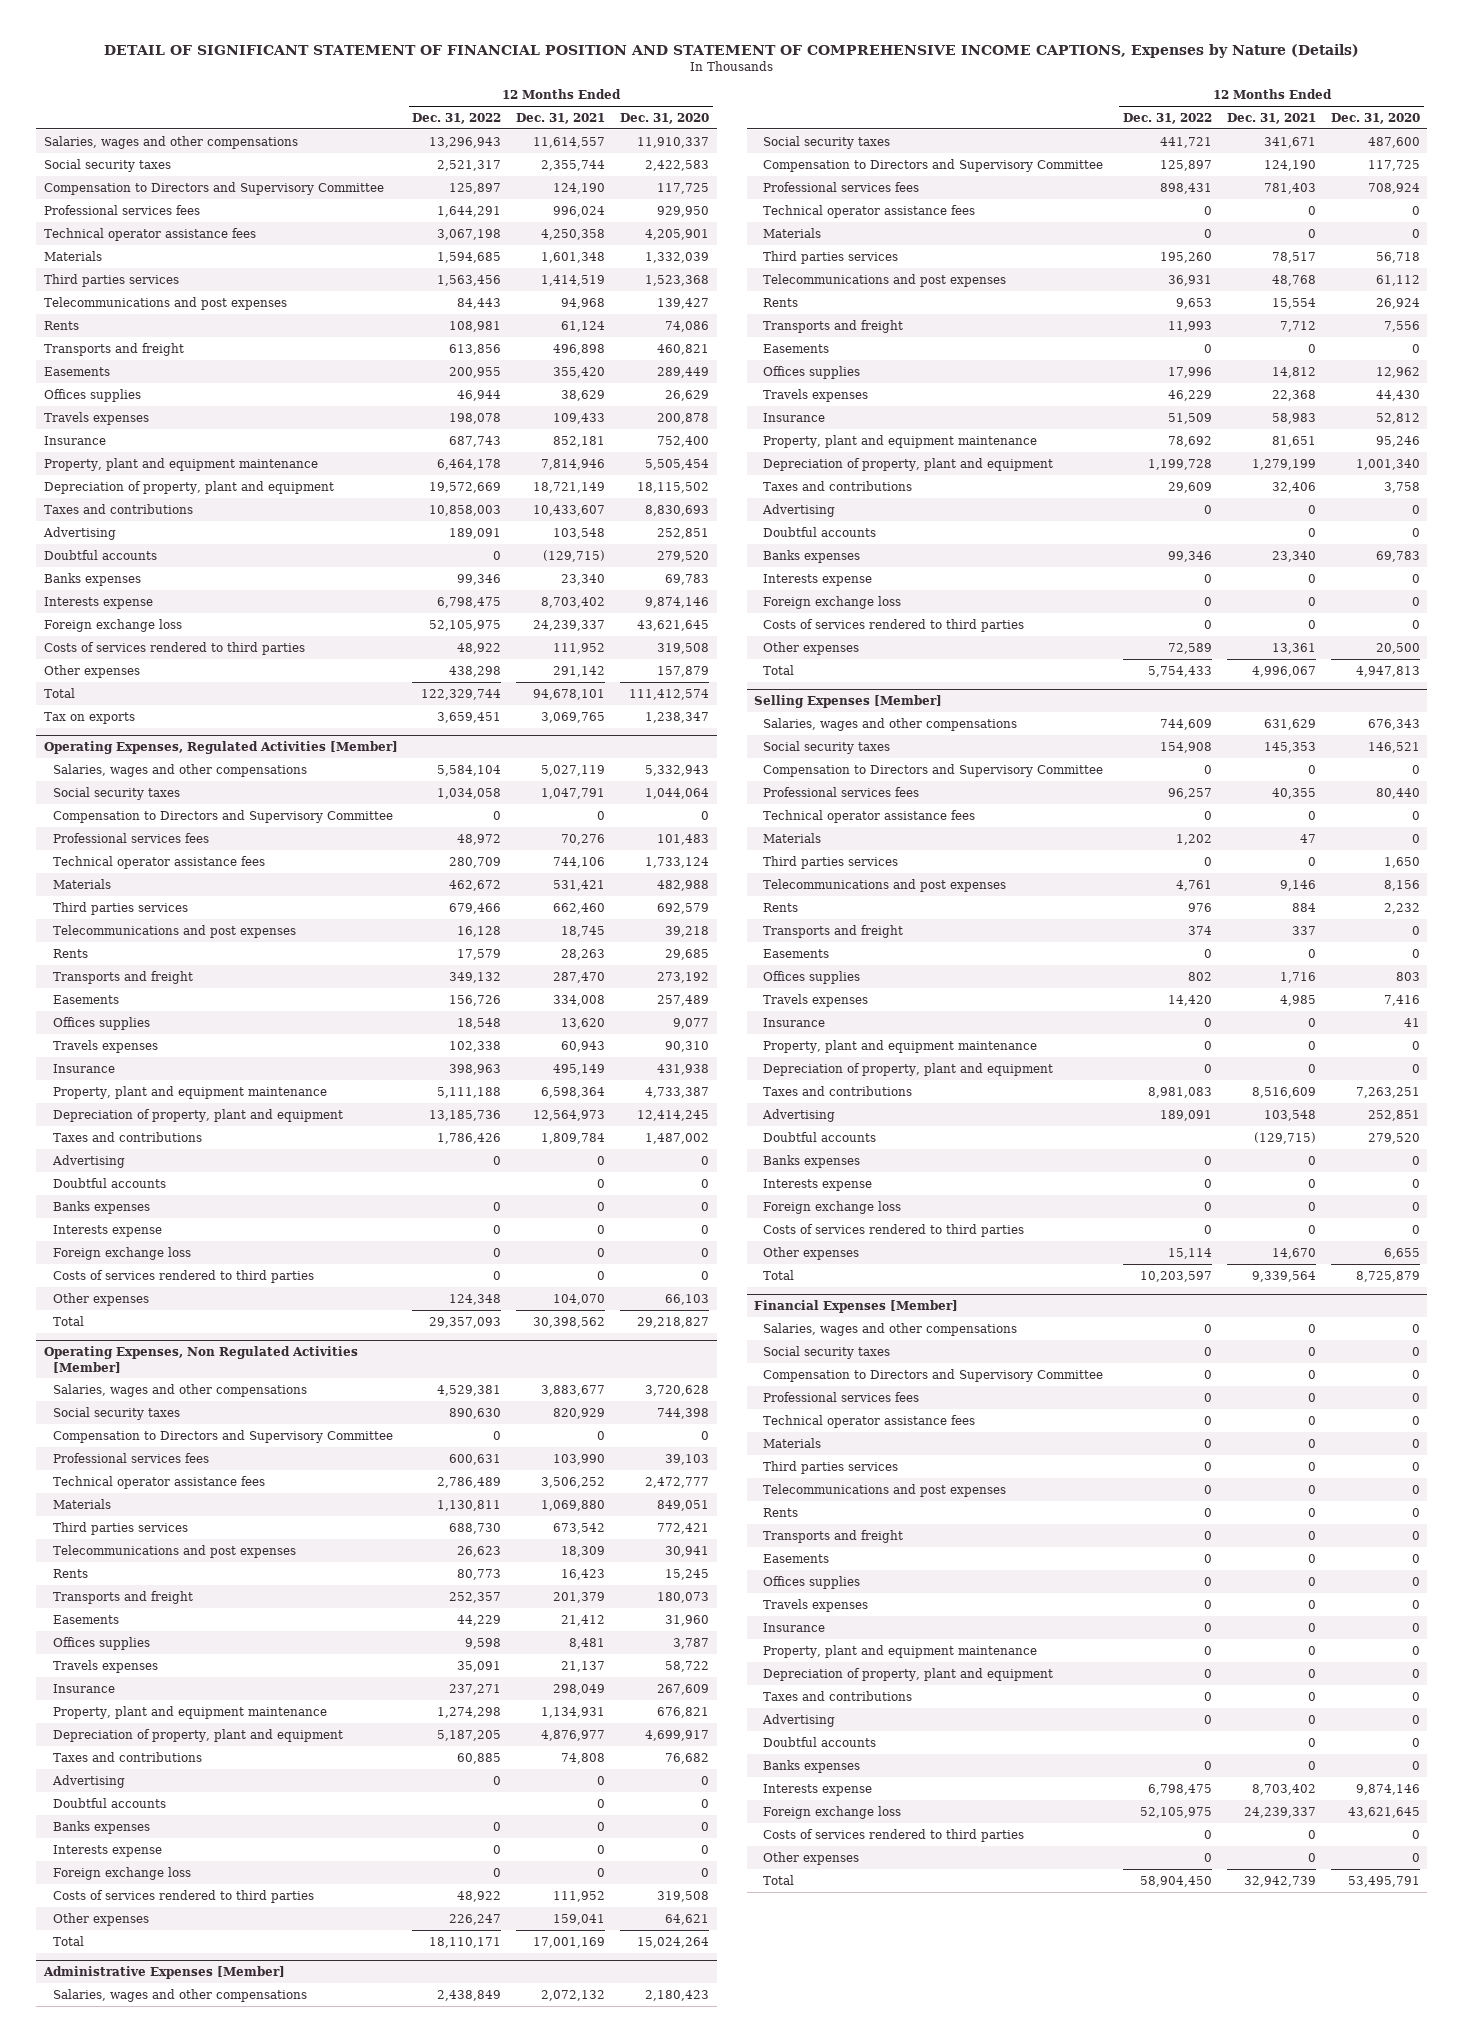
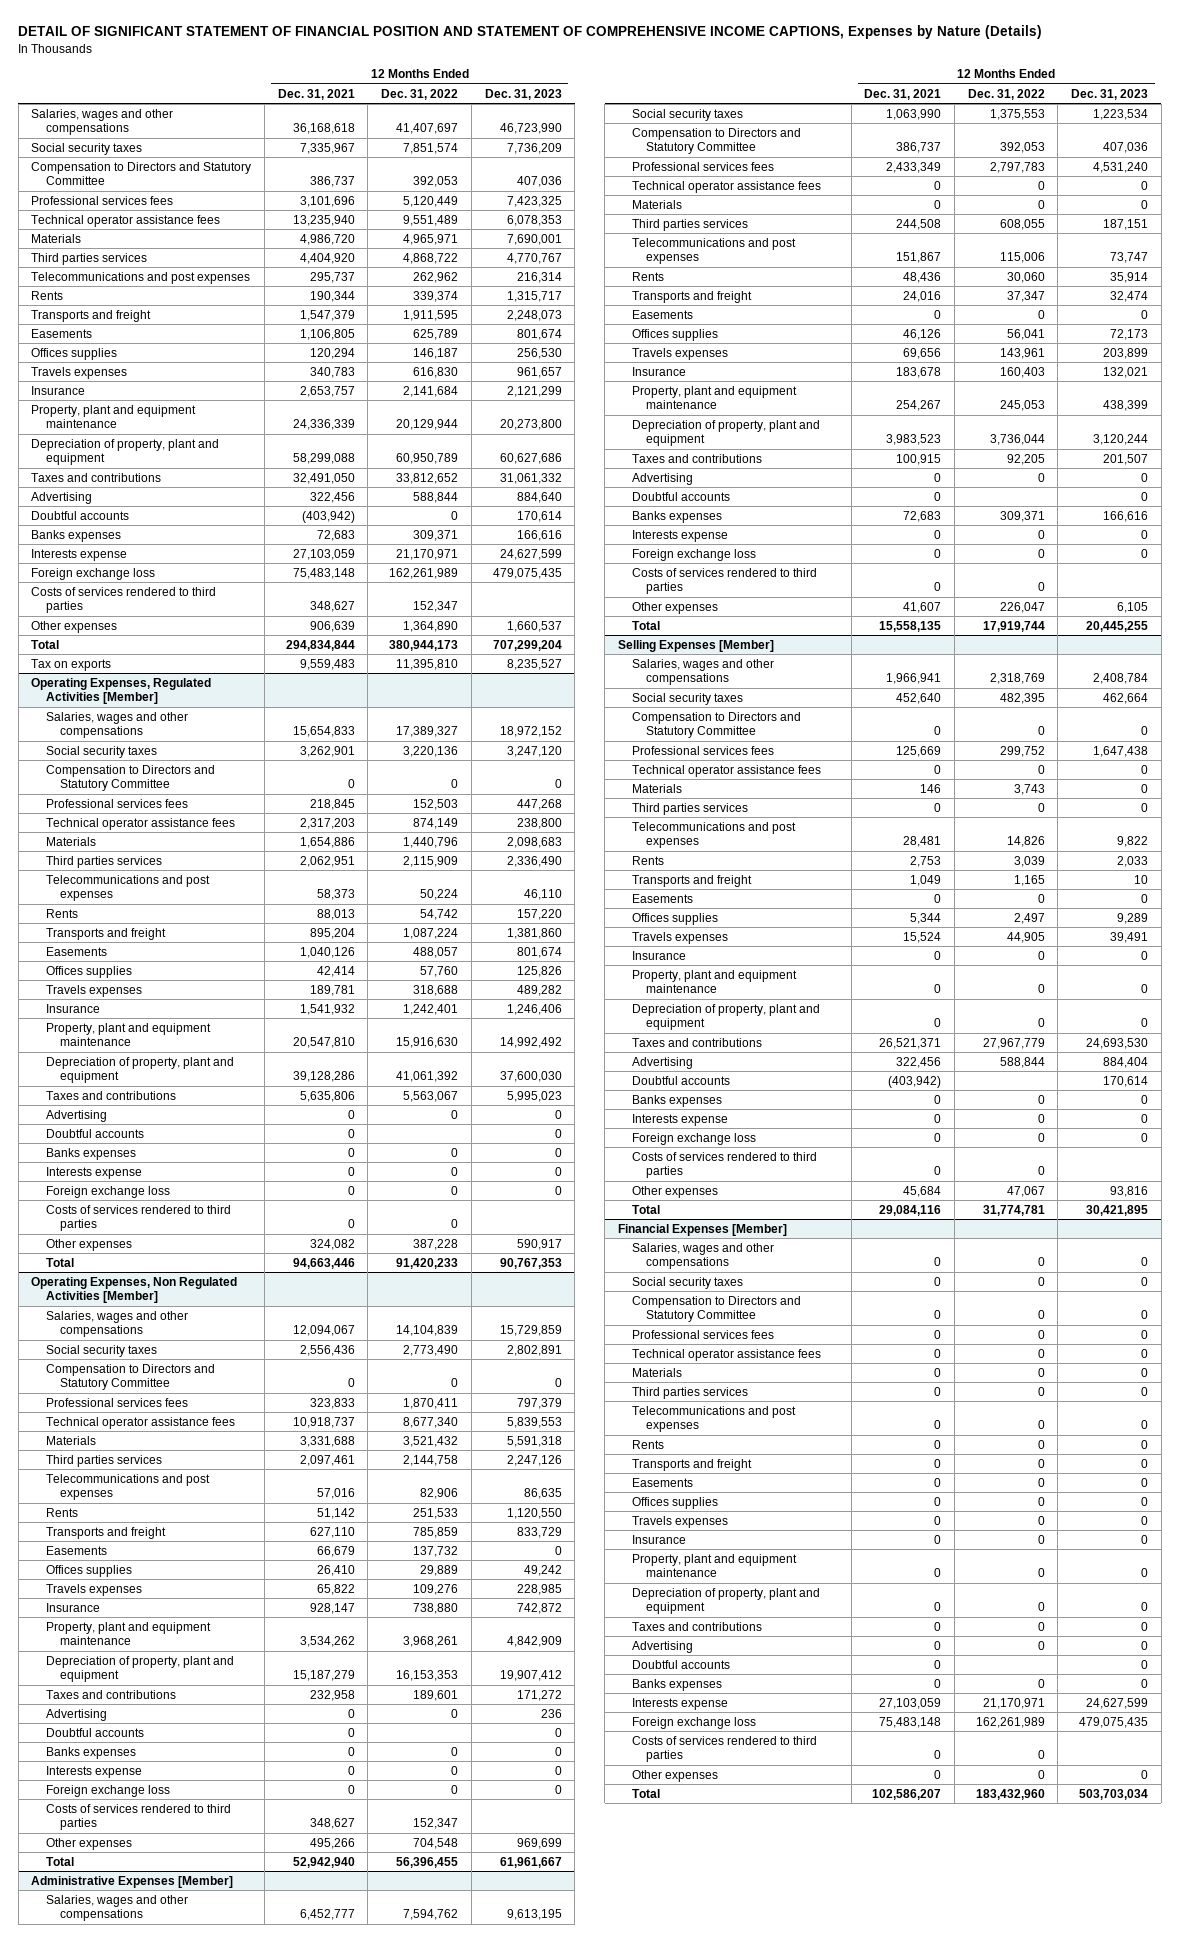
[620,112,710,124] Dec. 31, 2020 -> none
none -> [484,88,562,100] Dec. 31, 2023
[429,136,502,148] 13,296,943 -> [396,123,459,135] 41,407,697
[533,136,606,148] 11,614,557 -> [292,123,355,135] 36,168,618
[437,159,502,171] 2,521,317 -> [403,142,459,154] 7,851,574
[541,159,606,171] 2,355,744 -> [299,142,355,154] 7,335,967
[43,181,384,195] Compensation to Directors and Supervisory Committee -> [31,161,252,186] Compensation to Directors and Statutory Committee
[449,182,502,194] 125,897 -> [413,176,459,188] 392,053
[553,182,606,194] 124,190 -> [309,176,355,188] 386,737
[437,205,502,217] 1,644,291 -> [403,195,459,207] 5,120,449
[553,205,606,217] 996,024 -> [299,195,355,207] 3,101,696
[437,228,502,240] 3,067,198 -> [403,214,459,226] 9,551,489
[541,228,606,240] 4,250,358 -> [292,214,355,226] 13,235,940
[437,251,502,263] 1,594,685 -> [403,233,459,245] 4,965,971
[541,251,606,263] 1,601,348 -> [299,233,355,245] 4,986,720
[437,274,502,286] 1,563,456 -> [403,252,459,264] 4,868,722
[541,274,606,286] 1,414,519 -> [299,252,355,264] 4,404,920
[457,297,502,309] 84,443 -> [413,271,459,283] 262,962
[561,297,606,309] 94,968 -> [309,271,355,283] 295,737
[449,320,502,332] 108,981 -> [413,290,459,302] 339,374
[561,320,606,332] 61,124 -> [309,290,355,302] 190,344
[449,343,502,355] 613,856 -> [403,309,459,321] 1,911,595
[553,343,606,355] 496,898 -> [299,309,355,321] 1,547,379
[449,366,502,378] 200,955 -> [413,328,459,340] 625,789
[553,366,606,378] 355,420 -> [299,328,355,340] 1,106,805
[457,389,502,401] 46,944 -> [413,347,459,359] 146,187
[561,389,606,401] 38,629 -> [309,347,355,359] 120,294
[449,412,502,424] 198,078 -> [413,366,459,378] 616,830
[553,412,606,424] 109,433 -> [309,366,355,378] 340,783
[449,435,502,447] 687,743 -> [403,385,459,397] 2,141,684
[553,435,606,447] 852,181 -> [299,385,355,397] 2,653,757
[437,458,502,470] 6,464,178 -> [396,419,459,431] 20,129,944
[541,458,606,470] 7,814,946 -> [292,419,355,431] 24,336,339
[429,481,502,493] 19,572,669 -> [396,453,459,465] 60,950,789
[533,481,606,493] 18,721,149 -> [292,453,355,465] 58,299,088
[429,504,502,516] 10,858,003 -> [396,472,459,484] 33,812,652
[533,504,606,516] 10,433,607 -> [292,472,355,484] 32,491,050
[449,527,502,539] 189,091 -> [413,491,459,503] 588,844
[553,527,606,539] 103,548 -> [309,491,355,503] 322,456
[543,549,606,562] (129,715) -> [301,510,355,523] (403,942)
[457,573,502,585] 99,346 -> [413,529,459,541] 309,371
[561,573,606,585] 23,340 -> [316,529,355,541] 72,683
[437,596,502,608] 6,798,475 -> [396,548,459,560] 21,170,971
[541,596,606,608] 8,703,402 -> [292,548,355,560] 27,103,059
[429,619,502,631] 52,105,975 -> [389,567,459,579] 162,261,989
[533,619,606,631] 24,239,337 -> [292,567,355,579] 75,483,148
[457,642,502,654] 48,922 -> [413,601,459,613] 152,347
[553,642,606,654] 111,952 -> [309,601,355,613] 348,627
[449,665,502,677] 438,298 -> [403,620,459,632] 1,364,890
[553,665,606,677] 291,142 -> [309,620,355,632] 906,639
[421,688,502,700] 122,329,744 -> [389,639,459,651] 380,944,173
[533,688,606,700] 94,678,101 -> [285,639,355,651] 294,834,844
[437,711,502,723] 3,659,451 -> [396,658,459,670] 11,395,810
[541,711,606,723] 3,069,765 -> [299,658,355,670] 9,559,483
[437,764,502,776] 5,584,104 -> [396,726,459,738] 17,389,327
[541,764,606,776] 5,027,119 -> [292,726,355,738] 15,654,833
[437,787,502,799] 1,034,058 -> [403,745,459,757] 3,220,136
[541,787,606,799] 1,047,791 -> [299,745,355,757] 3,262,901
[52,809,393,823] Compensation to Directors and Supervisory Committee -> [45,764,215,792] Compensation to Directors and Statutory Committee
[457,833,502,845] 48,972 -> [413,798,459,810] 152,503
[561,833,606,845] 70,276 -> [309,798,355,810] 218,845
[449,856,502,868] 280,709 -> [413,817,459,829] 874,149
[553,856,606,868] 744,106 -> [299,817,355,829] 2,317,203
[449,879,502,891] 462,672 -> [403,836,459,848] 1,440,796
[553,879,606,891] 531,421 -> [299,836,355,848] 1,654,886
[449,902,502,914] 679,466 -> [403,855,459,867] 2,115,909
[553,902,606,914] 662,460 -> [299,855,355,867] 2,062,951
[457,925,502,937] 16,128 -> [420,889,459,901] 50,224
[561,925,606,937] 18,745 -> [316,889,355,901] 58,373
[457,948,502,960] 17,579 -> [420,908,459,920] 54,742
[561,948,606,960] 28,263 -> [316,908,355,920] 88,013
[449,971,502,983] 349,132 -> [403,927,459,939] 1,087,224
[553,971,606,983] 287,470 -> [309,927,355,939] 895,204
[449,994,502,1006] 156,726 -> [413,946,459,958] 488,057
[553,994,606,1006] 334,008 -> [299,946,355,958] 1,040,126
[457,1017,502,1029] 18,548 -> [420,965,459,977] 57,760
[561,1017,606,1029] 13,620 -> [316,965,355,977] 42,414
[449,1040,502,1052] 102,338 -> [413,984,459,996] 318,688
[561,1040,606,1052] 60,943 -> [309,984,355,996] 189,781
[449,1063,502,1075] 398,963 -> [403,1003,459,1015] 1,242,401
[553,1063,606,1075] 495,149 -> [299,1003,355,1015] 1,541,932
[437,1086,502,1098] 5,111,188 -> [396,1037,459,1049] 15,916,630
[541,1086,606,1098] 6,598,364 -> [292,1037,355,1049] 20,547,810
[429,1109,502,1121] 13,185,736 -> [396,1071,459,1083] 41,061,392
[533,1109,606,1121] 12,564,973 -> [292,1071,355,1083] 39,128,286
[437,1132,502,1144] 1,786,426 -> [403,1090,459,1102] 5,563,067
[541,1132,606,1144] 1,809,784 -> [299,1090,355,1102] 5,635,806
[449,1293,502,1305] 124,348 -> [413,1238,459,1250] 387,228
[553,1293,606,1305] 104,070 -> [309,1238,355,1250] 324,082
[429,1316,502,1328] 29,357,093 -> [396,1257,459,1269] 91,420,233
[533,1316,606,1328] 30,398,562 -> [292,1257,355,1269] 94,663,446
[437,1384,502,1396] 4,529,381 -> [396,1325,459,1337] 14,104,839
[541,1384,606,1396] 3,883,677 -> [292,1325,355,1337] 12,094,067
[449,1407,502,1419] 890,630 -> [403,1344,459,1356] 2,773,490
[553,1407,606,1419] 820,929 -> [299,1344,355,1356] 2,556,436
[52,1429,393,1443] Compensation to Directors and Supervisory Committee -> [45,1363,215,1391] Compensation to Directors and Statutory Committee
[449,1453,502,1465] 600,631 -> [403,1397,459,1409] 1,870,411
[553,1453,606,1465] 103,990 -> [309,1397,355,1409] 323,833
[437,1476,502,1488] 2,786,489 -> [403,1416,459,1428] 8,677,340
[541,1476,606,1488] 3,506,252 -> [292,1416,355,1428] 10,918,737
[437,1499,502,1511] 1,130,811 -> [403,1435,459,1447] 3,521,432
[541,1499,606,1511] 1,069,880 -> [299,1435,355,1447] 3,331,688
[449,1522,502,1534] 688,730 -> [403,1454,459,1466] 2,144,758
[553,1522,606,1534] 673,542 -> [299,1454,355,1466] 2,097,461
[457,1545,502,1557] 26,623 -> [420,1488,459,1500] 82,906
[561,1545,606,1557] 18,309 -> [316,1488,355,1500] 57,016
[457,1568,502,1580] 80,773 -> [413,1507,459,1519] 251,533
[561,1568,606,1580] 16,423 -> [316,1507,355,1519] 51,142
[449,1591,502,1603] 252,357 -> [413,1526,459,1538] 785,859
[553,1591,606,1603] 201,379 -> [309,1526,355,1538] 627,110
[457,1614,502,1626] 44,229 -> [413,1545,459,1557] 137,732
[561,1614,606,1626] 21,412 -> [316,1545,355,1557] 66,679
[465,1637,502,1649] 9,598 -> [420,1564,459,1576] 29,889
[569,1637,606,1649] 8,481 -> [316,1564,355,1576] 26,410
[457,1660,502,1672] 35,091 -> [413,1583,459,1595] 109,276
[561,1660,606,1672] 21,137 -> [316,1583,355,1595] 65,822
[449,1683,502,1695] 237,271 -> [413,1602,459,1614] 738,880
[553,1683,606,1695] 298,049 -> [309,1602,355,1614] 928,147
[437,1706,502,1718] 1,274,298 -> [403,1636,459,1648] 3,968,261
[541,1706,606,1718] 1,134,931 -> [299,1636,355,1648] 3,534,262
[437,1729,502,1741] 5,187,205 -> [396,1670,459,1682] 16,153,353
[541,1729,606,1741] 4,876,977 -> [292,1670,355,1682] 15,187,279
[457,1752,502,1764] 60,885 -> [413,1689,459,1701] 189,601
[561,1752,606,1764] 74,808 -> [309,1689,355,1701] 232,958
[457,1890,502,1902] 48,922 -> [413,1818,459,1830] 152,347
[553,1890,606,1902] 111,952 -> [309,1818,355,1830] 348,627
[449,1913,502,1925] 226,247 -> [413,1837,459,1849] 704,548
[553,1913,606,1925] 159,041 -> [309,1837,355,1849] 495,266
[429,1936,502,1948] 18,110,171 -> [396,1856,459,1868] 56,396,455
[533,1936,606,1948] 17,001,169 -> [292,1856,355,1868] 52,942,940
[437,1989,502,2001] 2,438,849 -> [403,1909,459,1921] 7,594,762
[541,1989,606,2001] 2,072,132 -> [299,1909,355,1921] 6,452,777
[1160,136,1213,148] 441,721 -> [989,108,1045,120] 1,375,553
[1264,136,1317,148] 341,671 -> [886,108,942,120] 1,063,990
[763,158,1104,172] Compensation to Directors and Supervisory Committee -> [632,127,802,155] Compensation to Directors and Statutory Committee
[1160,159,1213,171] 125,897 -> [999,142,1045,154] 392,053
[1264,159,1317,171] 124,190 -> [896,142,942,154] 386,737
[1160,182,1213,194] 898,431 -> [989,161,1045,173] 2,797,783
[1264,182,1317,194] 781,403 -> [886,161,942,173] 2,433,349
[1160,251,1213,263] 195,260 -> [999,218,1045,230] 608,055
[1272,251,1317,263] 78,517 -> [896,218,942,230] 244,508
[1168,274,1213,286] 36,931 -> [999,252,1045,264] 115,006
[1272,274,1317,286] 48,768 -> [896,252,942,264] 151,867
[1176,297,1213,309] 9,653 -> [1006,271,1045,283] 30,060
[1272,297,1317,309] 15,554 -> [903,271,942,283] 48,436
[1168,320,1213,332] 11,993 -> [1006,290,1045,302] 37,347
[1280,320,1317,332] 7,712 -> [903,290,942,302] 24,016
[1168,366,1213,378] 17,996 -> [1006,328,1045,340] 56,041
[1272,366,1317,378] 14,812 -> [903,328,942,340] 46,126
[1168,389,1213,401] 46,229 -> [999,347,1045,359] 143,961
[1272,389,1317,401] 22,368 -> [903,347,942,359] 69,656
[1168,412,1213,424] 51,509 -> [999,366,1045,378] 160,403
[1272,412,1317,424] 58,983 -> [896,366,942,378] 183,678
[1168,435,1213,447] 78,692 -> [999,400,1045,412] 245,053
[1272,435,1317,447] 81,651 -> [896,400,942,412] 254,267
[1148,458,1213,470] 1,199,728 -> [989,434,1045,446] 3,736,044
[1252,458,1317,470] 1,279,199 -> [886,434,942,446] 3,983,523
[1168,481,1213,493] 29,609 -> [1006,453,1045,465] 92,205
[1272,481,1317,493] 32,406 -> [896,453,942,465] 100,915
[1168,550,1213,562] 99,346 -> [999,510,1045,522] 309,371
[1272,550,1317,562] 23,340 -> [903,510,942,522] 72,683
[1168,642,1213,654] 72,589 -> [999,601,1045,613] 226,047
[1272,642,1317,654] 13,361 -> [903,601,942,613] 41,607
[1148,665,1213,677] 5,754,433 -> [982,620,1045,632] 17,919,744
[1252,665,1317,677] 4,996,067 -> [879,620,942,632] 15,558,135
[1160,718,1213,730] 744,609 -> [989,673,1045,685] 2,318,769
[1264,718,1317,730] 631,629 -> [886,673,942,685] 1,966,941
[1160,741,1213,753] 154,908 -> [999,692,1045,704] 482,395
[1264,741,1317,753] 145,353 -> [896,692,942,704] 452,640
[763,763,1104,777] Compensation to Directors and Supervisory Committee -> [632,711,802,739] Compensation to Directors and Statutory Committee
[1168,787,1213,799] 96,257 -> [999,745,1045,757] 299,752
[1272,787,1317,799] 40,355 -> [896,745,942,757] 125,669
[1176,833,1213,845] 1,202 -> [1013,783,1045,795] 3,743
[1300,833,1317,843] 47 -> [920,783,942,793] 146
[1176,879,1213,891] 4,761 -> [1006,836,1045,848] 14,826
[1280,879,1317,891] 9,146 -> [903,836,942,848] 28,481
[1188,902,1213,912] 976 -> [1013,855,1045,867] 3,039
[1292,902,1317,912] 884 -> [910,855,942,867] 2,753
[1188,925,1213,935] 374 -> [1013,874,1045,886] 1,165
[1292,925,1317,935] 337 -> [910,874,942,886] 1,049
[1188,971,1213,981] 802 -> [1013,912,1045,924] 2,497
[1280,971,1317,983] 1,716 -> [910,912,942,924] 5,344
[1168,994,1213,1006] 14,420 -> [1006,931,1045,943] 44,905
[1280,994,1317,1006] 4,985 -> [903,931,942,943] 15,524
[1148,1086,1213,1098] 8,981,083 -> [982,1037,1045,1049] 27,967,779
[1252,1086,1317,1098] 8,516,609 -> [879,1037,942,1049] 26,521,371
[1160,1109,1213,1121] 189,091 -> [999,1056,1045,1068] 588,844
[1264,1109,1317,1121] 103,548 -> [896,1056,942,1068] 322,456
[1254,1131,1317,1144] (129,715) -> [888,1075,942,1088] (403,942)
[1168,1247,1213,1259] 15,114 -> [1006,1185,1045,1197] 47,067
[1272,1247,1317,1259] 14,670 -> [903,1185,942,1197] 45,684
[1140,1270,1213,1282] 10,203,597 -> [982,1204,1045,1216] 31,774,781
[1252,1270,1317,1282] 9,339,564 -> [879,1204,942,1216] 29,084,116
[763,1368,1104,1382] Compensation to Directors and Supervisory Committee -> [632,1295,802,1323] Compensation to Directors and Statutory Committee
[1148,1783,1213,1795] 6,798,475 -> [982,1697,1045,1709] 21,170,971
[1252,1783,1317,1795] 8,703,402 -> [879,1697,942,1709] 27,103,059
[1140,1806,1213,1818] 52,105,975 -> [975,1716,1045,1728] 162,261,989
[1244,1806,1317,1818] 24,239,337 -> [879,1716,942,1728] 75,483,148
[1140,1875,1213,1887] 58,904,450 -> [975,1788,1045,1800] 183,432,960
[1244,1875,1317,1887] 32,942,739 -> [872,1788,942,1800] 102,586,207

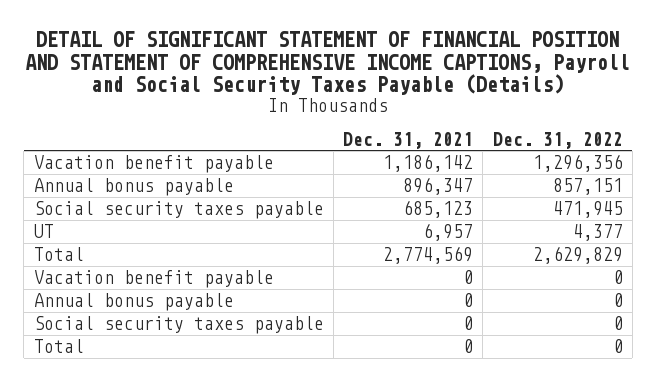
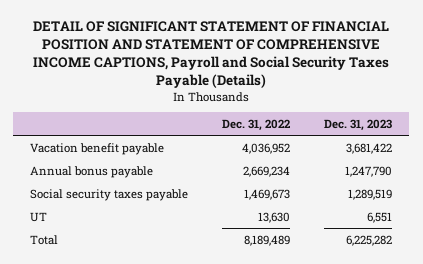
[343,131,474,149] Dec. 31, 2021 -> none
none -> [324,119,393,132] Dec. 31, 2023
[33,270,274,289] Vacation benefit payable -> none
[33,293,234,312] Annual bonus payable -> none
[33,316,324,335] Social security taxes payable -> none
[33,339,84,354] Total -> none
[532,154,623,173] 1,296,356 -> [242,142,291,154] 4,036,952
[552,178,623,196] 857,151 -> [243,165,291,177] 2,669,234
[552,201,623,219] 471,945 -> [244,188,291,200] 1,469,673
[572,224,623,242] 4,377 -> [258,211,291,223] 13,630
[532,246,623,265] 2,629,829 -> [244,234,291,246] 8,189,489

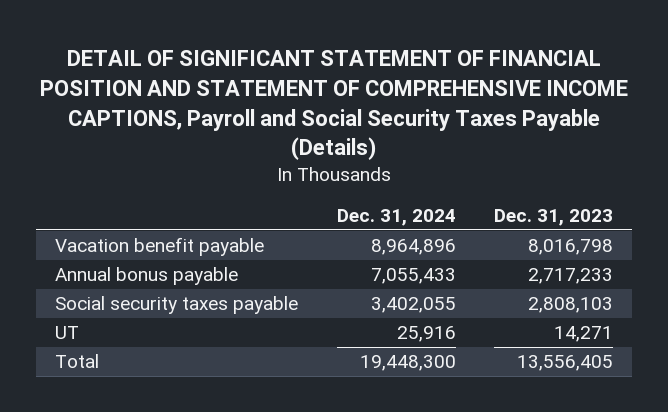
[222,119,291,132] Dec. 31, 2022 -> none
none -> [336,208,456,226] Dec. 31, 2024
[346,142,393,154] 3,681,422 -> [527,239,613,256] 8,016,798
[345,165,393,177] 1,247,790 -> [527,268,613,285] 2,717,233
[348,188,393,200] 1,289,519 -> [527,297,613,314] 2,808,103
[367,211,393,223] 6,551 -> [553,326,613,343] 14,271
[346,234,393,246] 6,225,282 -> [516,355,613,372] 13,556,405

